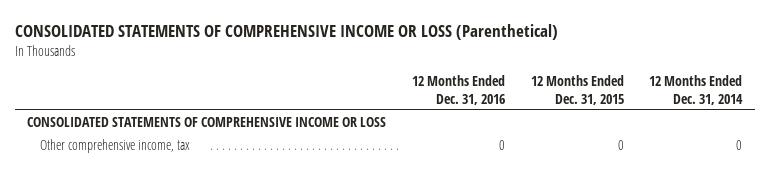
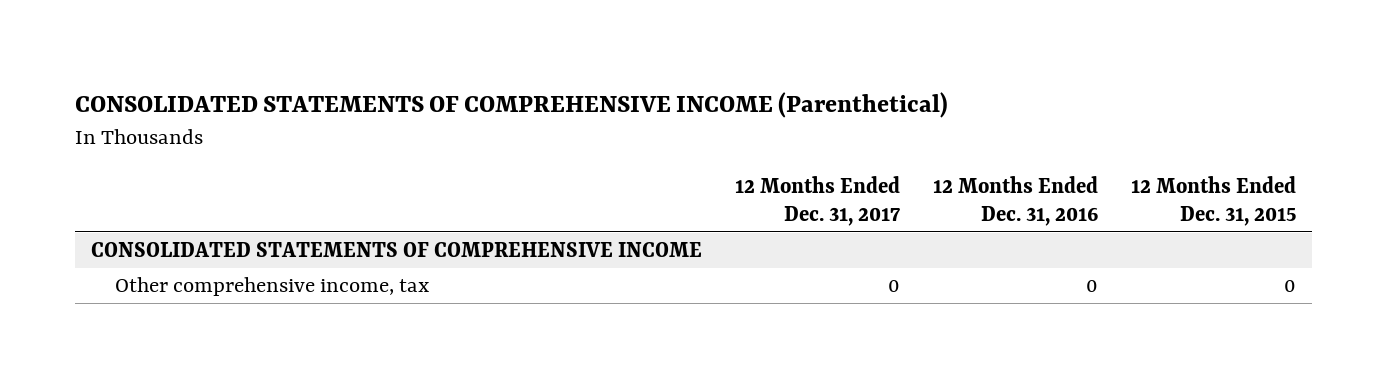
[14,23,558,40] CONSOLIDATED STATEMENTS OF COMPREHENSIVE INCOME OR LOSS (Parenthetical) -> [74,91,948,118] CONSOLIDATED STATEMENTS OF COMPREHENSIVE INCOME (Parenthetical)
[649,75,744,105] 12 Months Ended Dec. 31, 2014 -> none
none -> [734,175,900,227] 12 Months Ended Dec. 31, 2017
[27,117,387,128] CONSOLIDATED STATEMENTS OF COMPREHENSIVE INCOME OR LOSS -> [90,242,702,258] CONSOLIDATED STATEMENTS OF COMPREHENSIVE INCOME

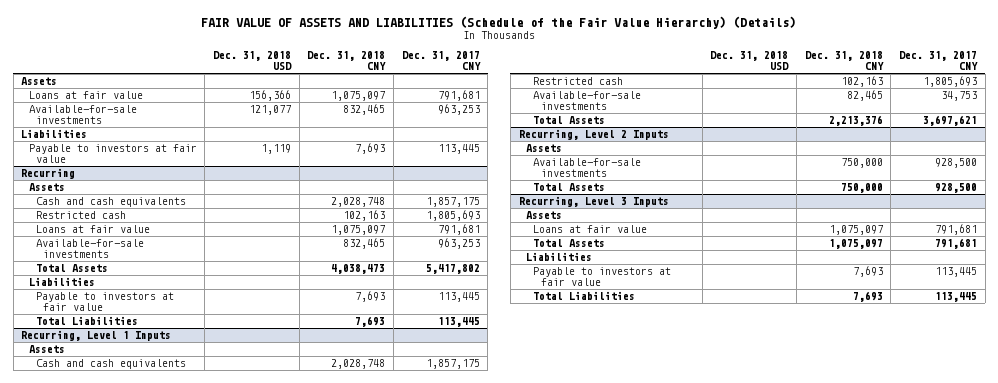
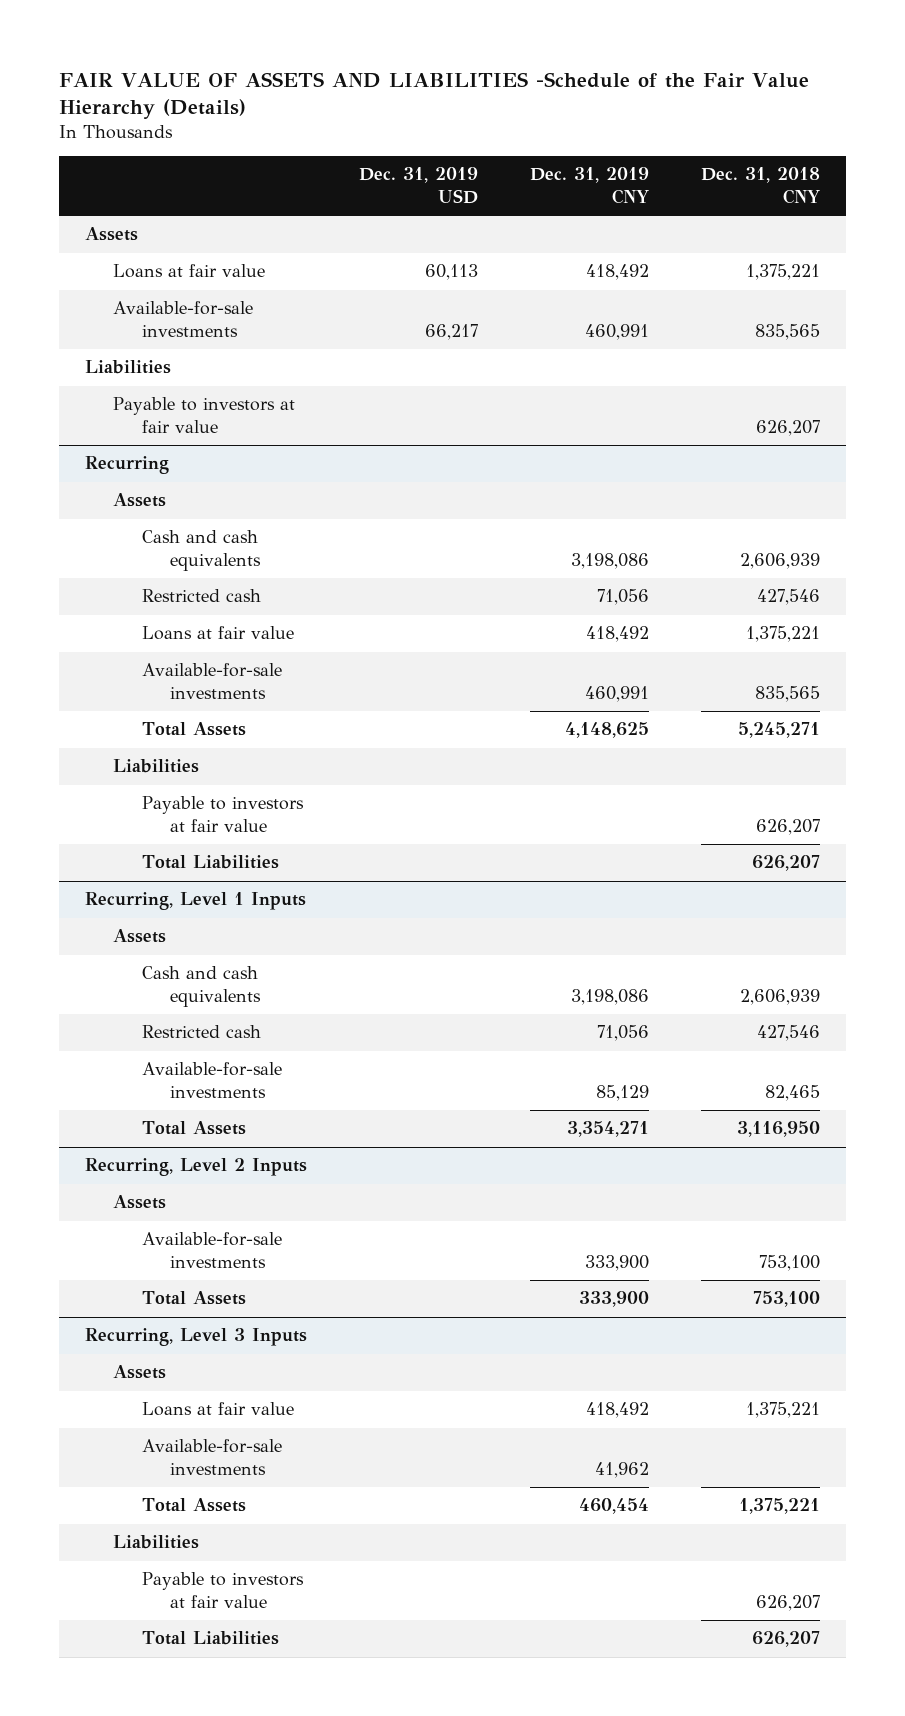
[201,16,797,30] FAIR VALUE OF ASSETS AND LIABILITIES (Schedule of the Fair Value Hierarchy) (Details) -> [58,71,809,120] FAIR VALUE OF ASSETS AND LIABILITIES -Schedule of the Fair Value Hierarchy (Details)
[212,51,292,71] Dec. 31, 2018 USD -> none
[401,51,481,71] Dec. 31, 2017 CNY -> none
none -> [359,167,479,205] Dec. 31, 2019 USD
none -> [530,167,650,205] Dec. 31, 2019 CNY
[331,90,386,101] 1,075,097 -> [746,264,821,281] 1,375,221
[343,103,386,115] 832,465 -> [755,324,821,341] 835,565
[355,142,386,154] 7,693 -> [756,420,821,437] 626,207
[331,196,386,207] 2,028,748 -> [740,553,821,570] 2,606,939
[343,209,386,221] 102,163 -> [757,589,821,606] 427,546
[331,224,386,235] 1,075,097 -> [746,626,821,643] 1,375,221
[343,237,386,249] 832,465 -> [755,686,821,703] 835,565
[331,263,386,274] 4,038,473 -> [738,722,821,739] 5,245,271
[355,290,386,302] 7,693 -> [756,819,821,836] 626,207
[355,315,386,327] 7,693 -> [752,855,821,872] 626,207
[331,358,386,369] 2,028,748 -> [740,989,821,1006] 2,606,939
[840,75,883,87] 102,163 -> [757,1025,821,1042] 427,546
[828,114,883,126] 2,213,376 -> [737,1121,821,1138] 3,116,950
[840,157,883,168] 750,000 -> [759,1255,821,1272] 753,100
[840,182,883,193] 750,000 -> [753,1291,821,1308] 753,100
[828,224,883,235] 1,075,097 -> [746,1402,821,1419] 1,375,221
none -> [141,1439,282,1476] Available-for-sale investments
[828,238,883,249] 1,075,097 -> [739,1498,821,1515] 1,375,221
[852,265,883,277] 7,693 -> [756,1595,821,1612] 626,207
[852,290,883,302] 7,693 -> [752,1631,821,1648] 626,207

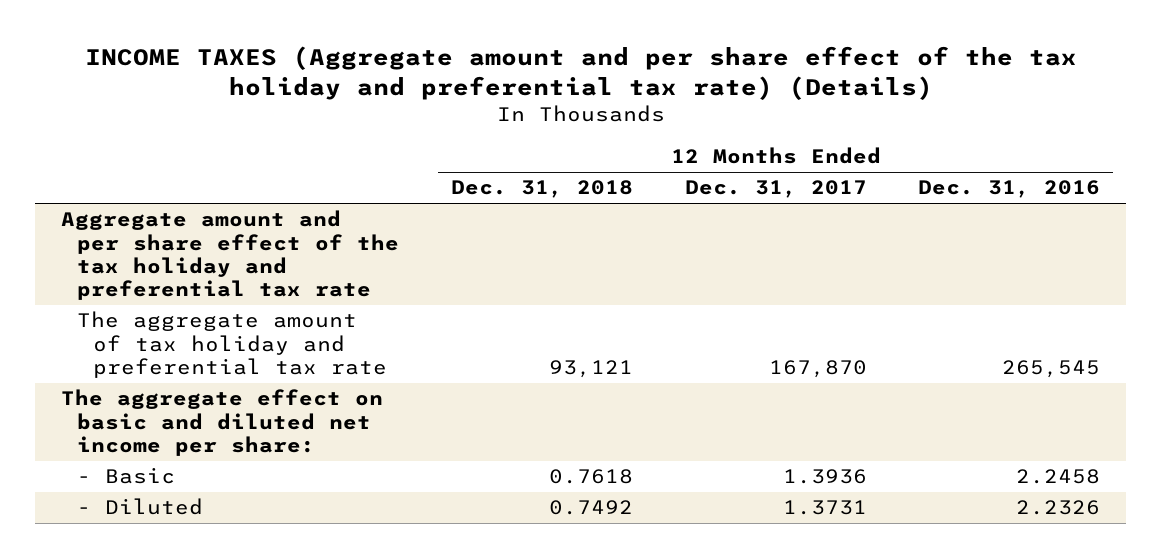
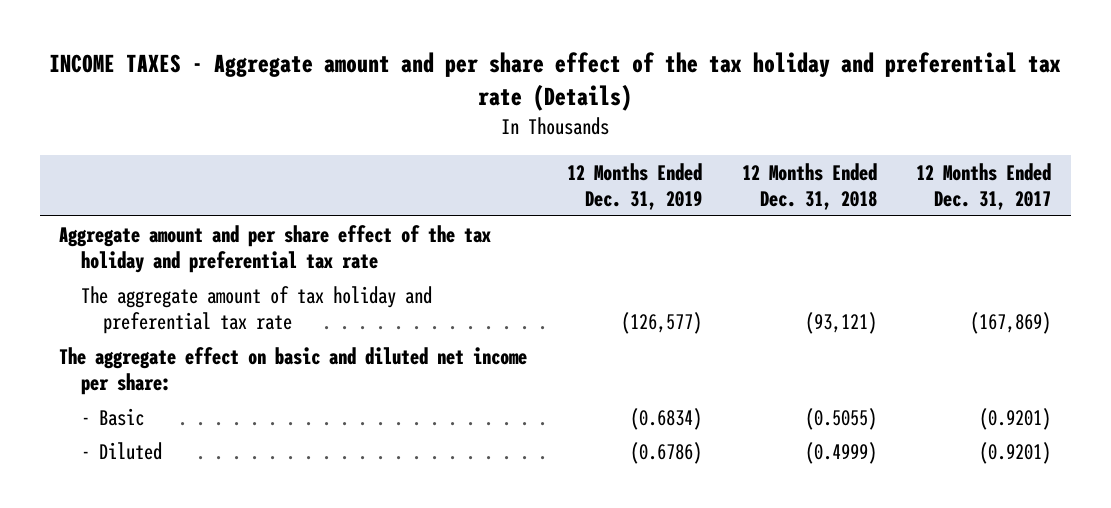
[84,46,1077,101] INCOME TAXES (Aggregate amount and per share effect of the tax holiday and preferential tax rate) (Details) -> [49,52,1062,112] INCOME TAXES - Aggregate amount and per share effect of the tax holiday and preferential tax rate (Details)
[918,180,1101,199] Dec. 31, 2016 -> none
none -> [567,162,703,210] 12 Months Ended Dec. 31, 2019
[548,359,633,378] 93,121 -> [804,311,877,334] (93,121)
[768,359,867,378] 167,870 -> [970,311,1052,334] (167,869)
[548,469,633,485] 0.7618 -> [804,407,877,430] (0.5055)
[782,469,867,485] 1.3936 -> [979,407,1052,430] (0.9201)
[548,500,633,516] 0.7492 -> [804,441,877,464] (0.4999)
[782,500,867,516] 1.3731 -> [979,441,1052,464] (0.9201)

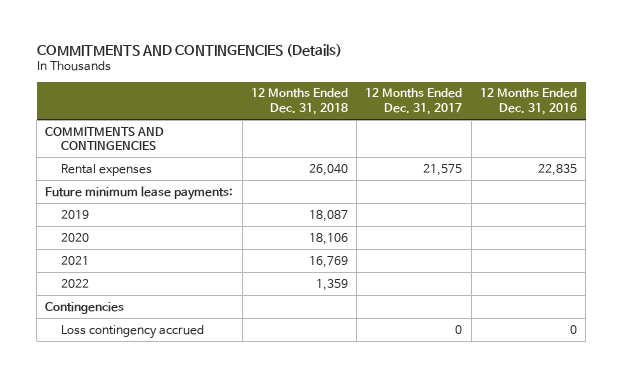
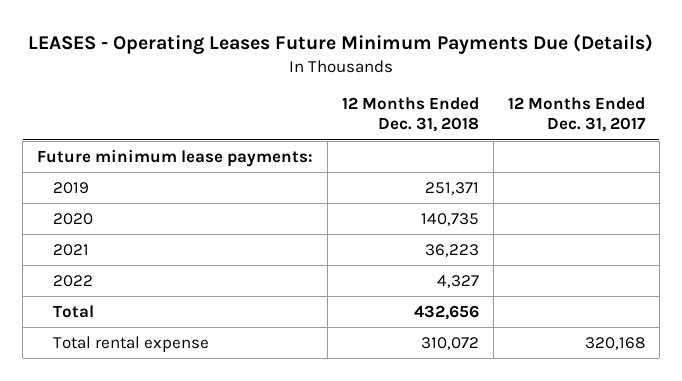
[36,43,342,57] COMMITMENTS AND CONTINGENCIES (Details) -> [27,33,653,54] LEASES - Operating Leases Future Minimum Payments Due (Details)
[479,88,577,115] 12 Months Ended Dec. 31, 2016 -> none
[45,126,165,151] COMMITMENTS AND CONTINGENCIES -> none
[61,163,153,176] Rental expenses -> none
[45,301,125,314] Contingencies -> none
[61,324,205,339] Loss contingency accrued -> none
[308,209,348,222] 18,087 -> [424,181,479,195] 251,371
[308,232,348,245] 18,106 -> [420,212,479,226] 140,735
[308,255,348,268] 16,769 -> [424,243,479,257] 36,223
[315,278,348,291] 1,359 -> [436,274,479,288] 4,327
none -> [52,304,94,318] Total
none -> [52,335,209,352] Total rental expense

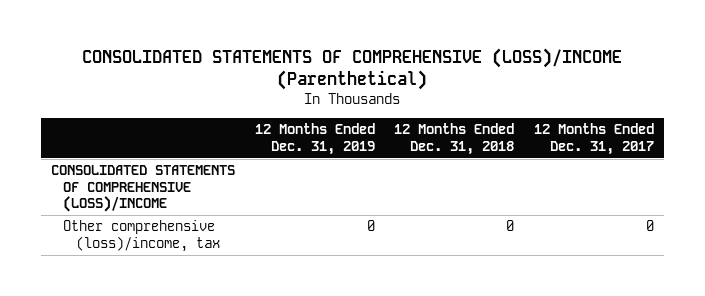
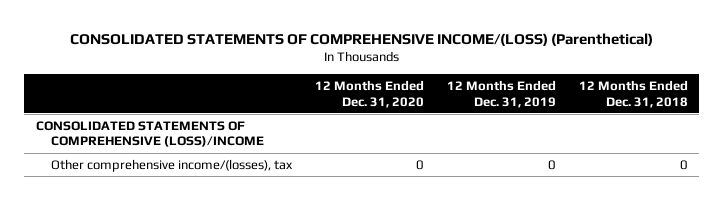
[82,47,623,90] CONSOLIDATED STATEMENTS OF COMPREHENSIVE (LOSS)/INCOME (Parenthetical) -> [69,33,653,47] CONSOLIDATED STATEMENTS OF COMPREHENSIVE INCOME/(LOSS) (Parenthetical)
[534,123,655,155] 12 Months Ended Dec. 31, 2017 -> none
none -> [314,79,424,108] 12 Months Ended Dec. 31, 2020
[63,220,220,252] Other comprehensive (loss)/income, tax -> [50,158,293,172] Other comprehensive income/(losses), tax

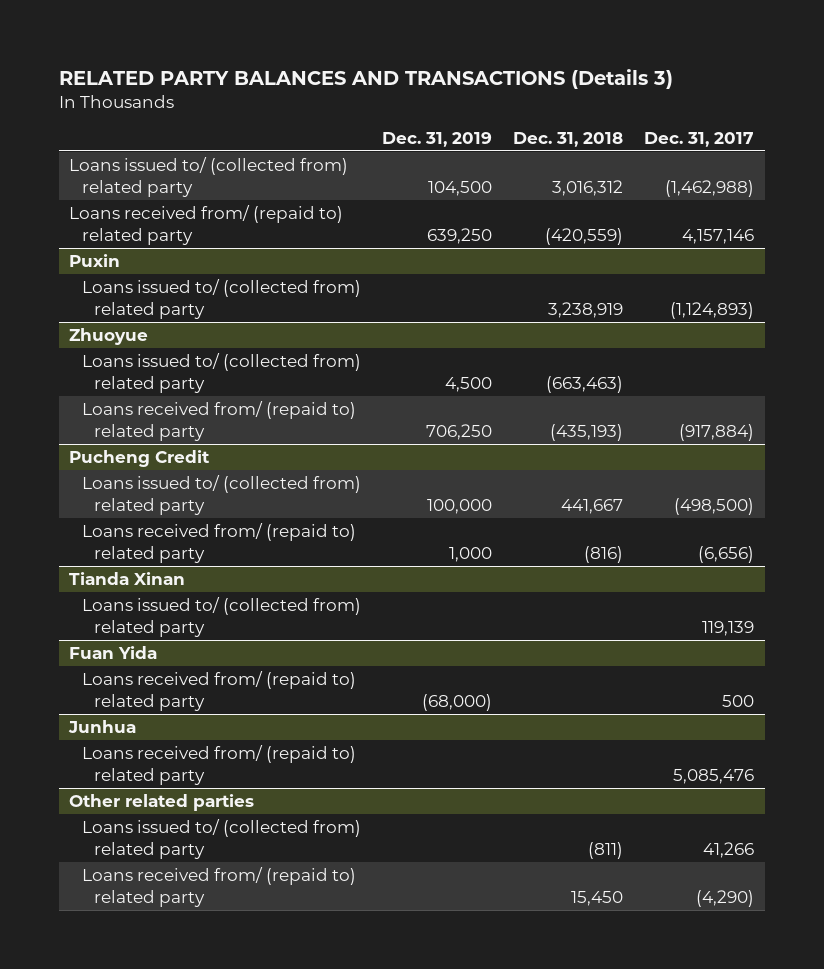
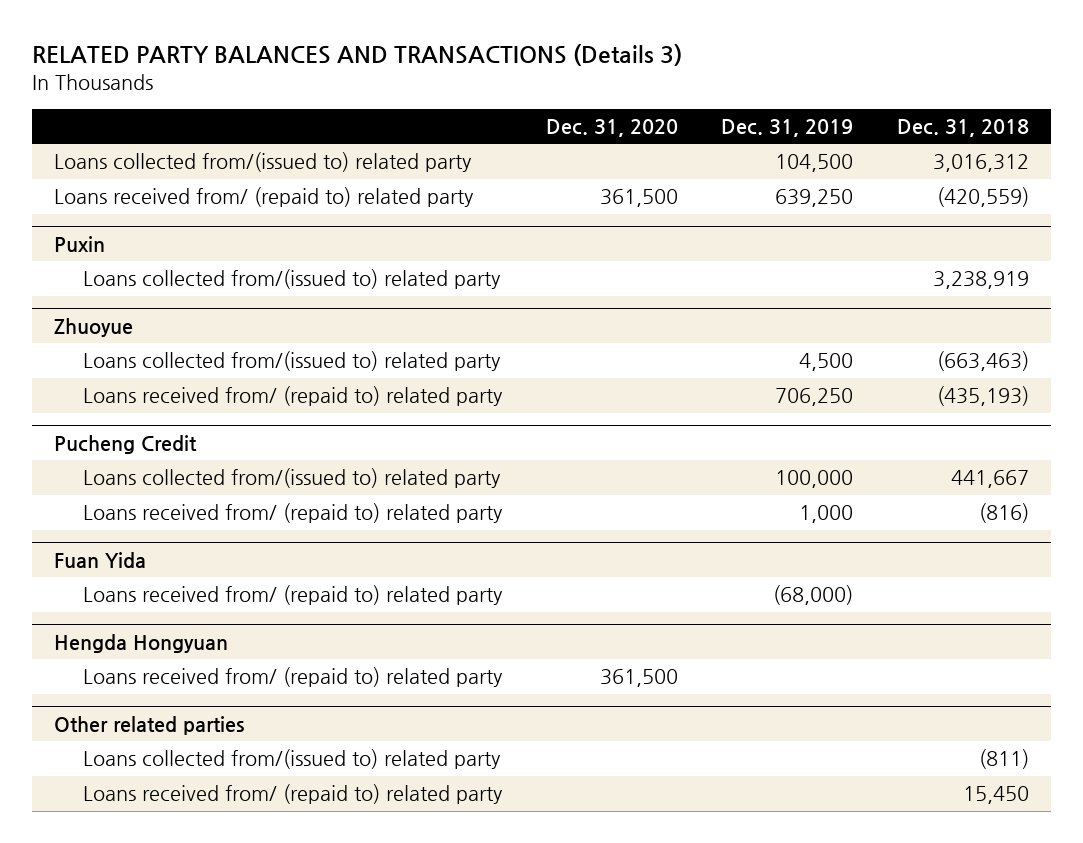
[644,131,755,147] Dec. 31, 2017 -> none
none -> [545,118,678,137] Dec. 31, 2020
[69,157,349,197] Loans issued to/ (collected from) related party -> [53,152,472,173] Loans collected from/(issued to) related party
[81,279,361,319] Loans issued to/ (collected from) related party -> [82,269,501,290] Loans collected from/(issued to) related party
[81,353,361,393] Loans issued to/ (collected from) related party -> [82,351,501,372] Loans collected from/(issued to) related party
[81,475,361,515] Loans issued to/ (collected from) related party -> [82,468,501,489] Loans collected from/(issued to) related party
[69,572,186,586] Tianda Xinan -> none
[81,597,361,637] Loans issued to/ (collected from) related party -> none
[68,720,137,734] Junhua -> none
none -> [53,633,228,653] Hengda Hongyuan
[81,819,361,859] Loans issued to/ (collected from) related party -> [82,749,501,770] Loans collected from/(issued to) related party

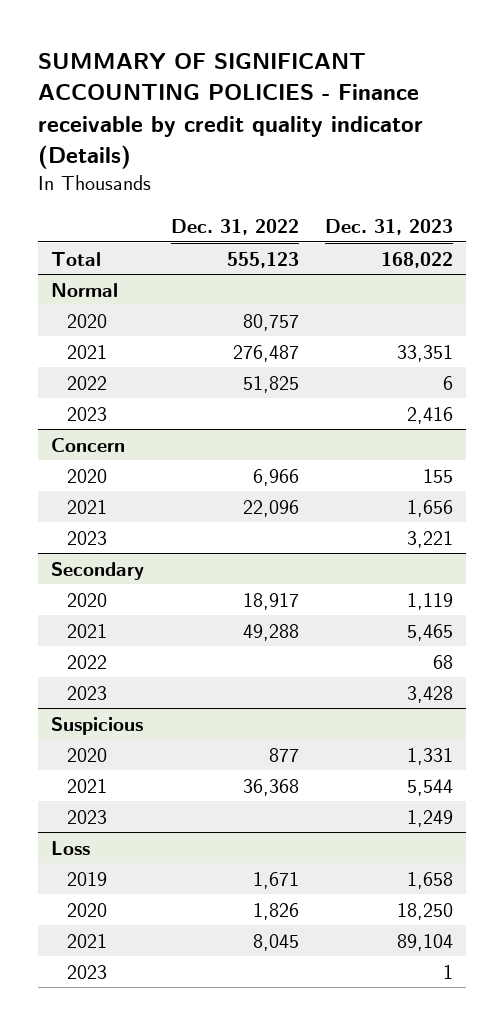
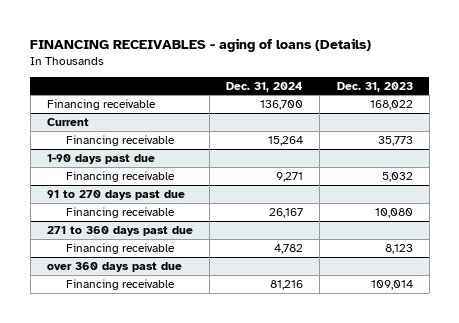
[37,53,423,169] SUMMARY OF SIGNIFICANT ACCOUNTING POLICIES - Finance receivable by credit quality indicator (Details) -> [30,37,372,52] FINANCING RECEIVABLES - aging of loans (Details)
[170,218,299,235] Dec. 31, 2022 -> none
none -> [226,81,304,92] Dec. 31, 2024
[66,313,107,328] 2020 -> none
[66,344,107,359] 2021 -> none
[66,375,107,390] 2022 -> none
[66,406,107,421] 2023 -> none
[66,468,107,483] 2020 -> none
[66,499,107,514] 2021 -> none
[66,530,107,545] 2023 -> none
[66,592,107,607] 2020 -> none
[66,623,107,638] 2021 -> none
[66,654,107,669] 2022 -> none
[66,685,107,700] 2023 -> none
[66,747,107,762] 2020 -> none
[66,778,107,793] 2021 -> none
[66,809,107,824] 2023 -> none
[66,871,107,886] 2019 -> none
[66,902,107,917] 2020 -> none
[66,933,107,948] 2021 -> none
[66,964,107,979] 2023 -> none
[51,251,102,266] Total -> [46,98,156,110] Financing receivable
[51,282,119,297] Normal -> [46,117,89,126] Current
none -> [65,134,175,146] Financing receivable
[51,437,126,452] Concern -> [46,153,155,164] 1-90 days past due
none -> [65,170,175,182] Financing receivable
[51,561,145,580] Secondary -> [46,189,185,200] 91 to 270 days past due
none -> [65,206,175,218] Financing receivable
[51,716,144,735] Suspicious -> [46,225,193,236] 271 to 360 days past due
none -> [65,242,175,254] Financing receivable
[51,840,91,855] Loss -> [46,261,182,272] over 360 days past due
none -> [65,278,175,290] Financing receivable

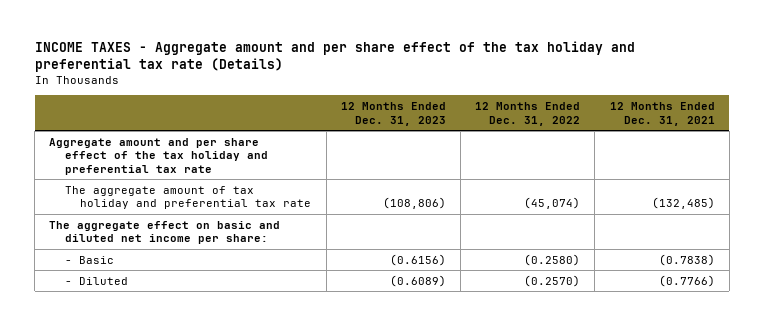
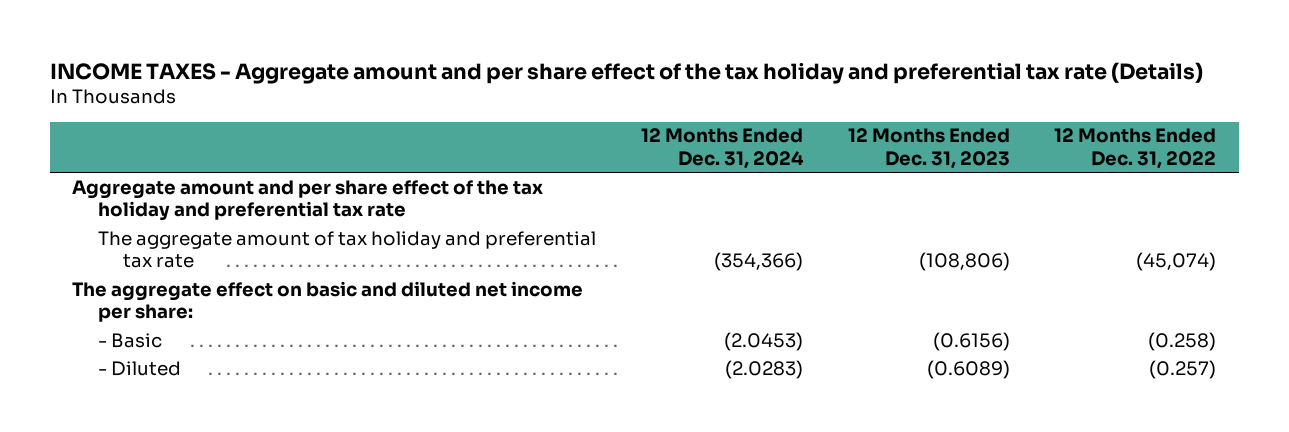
[609,102,715,126] 12 Months Ended Dec. 31, 2021 -> none
none -> [640,128,804,169] 12 Months Ended Dec. 31, 2024
[524,253,581,266] (0.2580) -> [1148,331,1217,351] (0.258)
[524,274,581,287] (0.2570) -> [1149,359,1217,379] (0.257)

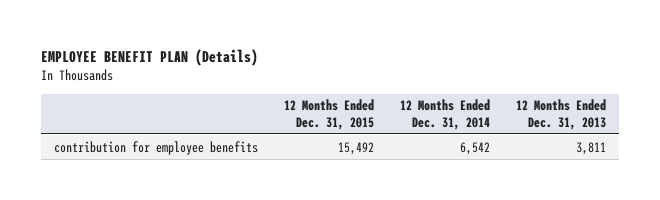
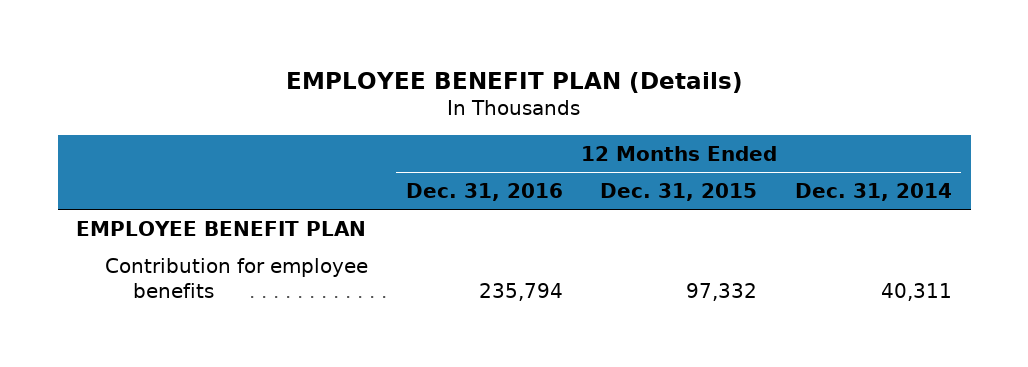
[516,99,607,130] 12 Months Ended Dec. 31, 2013 -> none
none -> [405,183,563,202] Dec. 31, 2016
none -> [76,220,367,236] EMPLOYEE BENEFIT PLAN
[53,140,258,155] contribution for employee benefits -> [104,257,368,299] Contribution for employee benefits
[337,141,374,155] 15,492 -> [686,283,758,302] 97,332
[459,141,490,155] 6,542 -> [880,283,952,302] 40,311

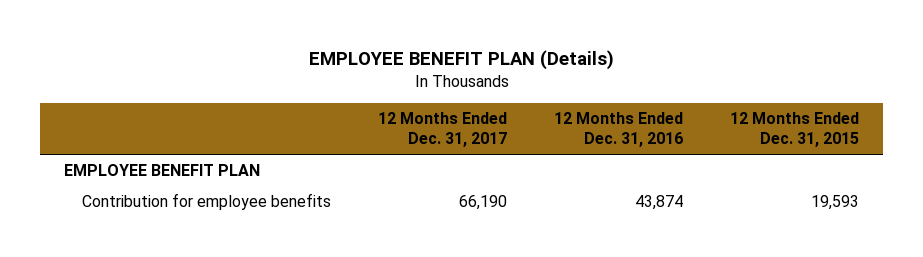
[794,183,952,202] Dec. 31, 2014 -> none
none -> [378,112,508,148] 12 Months Ended Dec. 31, 2017
[478,283,563,302] 235,794 -> [635,195,684,211] 43,874
[686,283,758,302] 97,332 -> [811,195,860,211] 19,593

